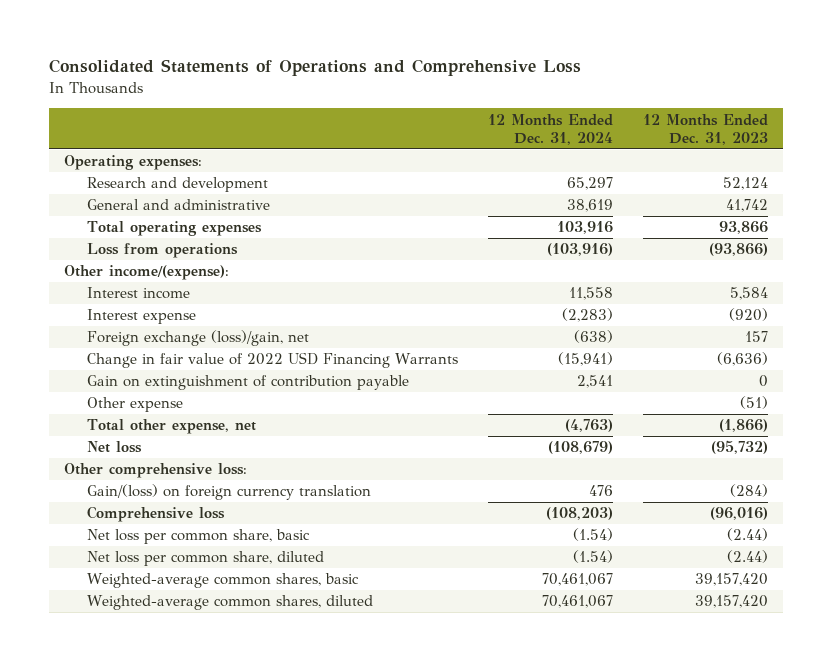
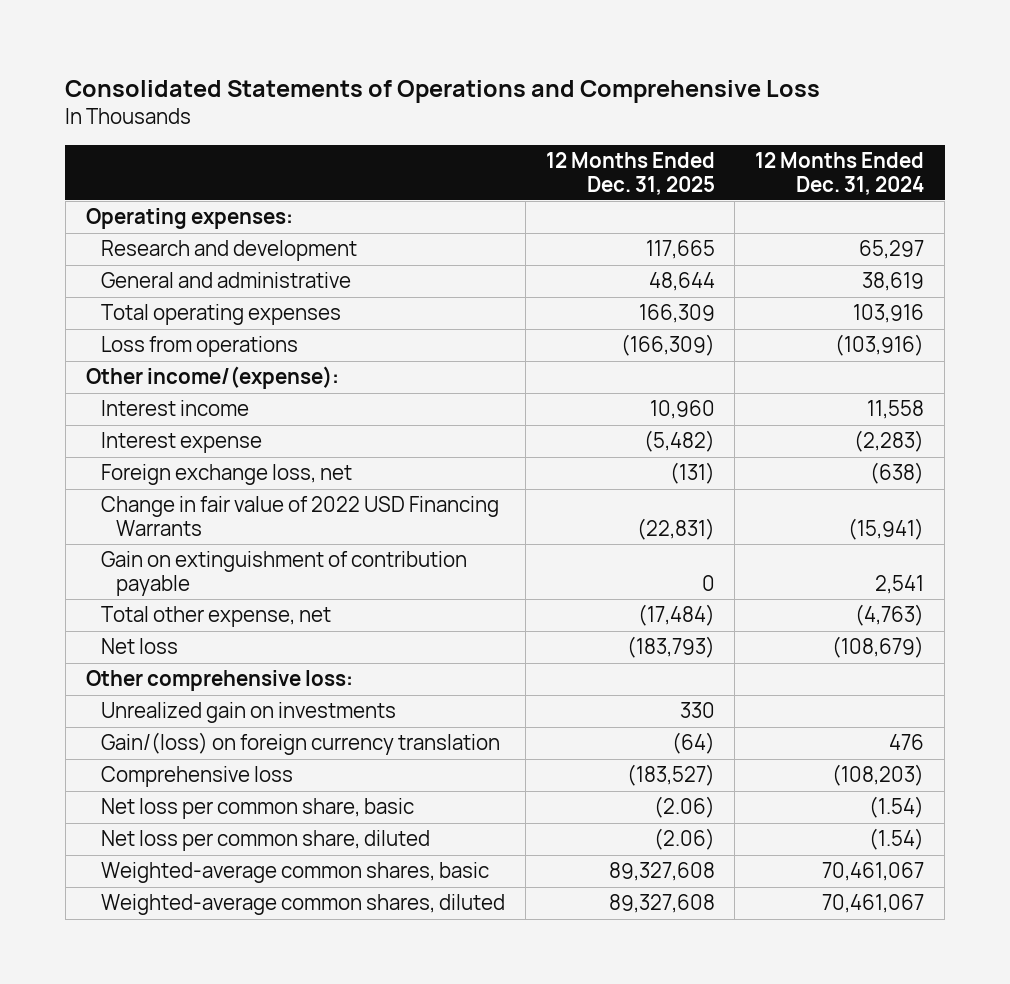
[642,113,768,145] 12 Months Ended Dec. 31, 2023 -> none
none -> [545,152,715,195] 12 Months Ended Dec. 31, 2025
[86,330,309,347] Foreign exchange (loss)/gain, net -> [100,464,352,486] Foreign exchange loss, net
[86,397,183,413] Other expense -> none
none -> [100,702,396,724] Unrealized gain on investments

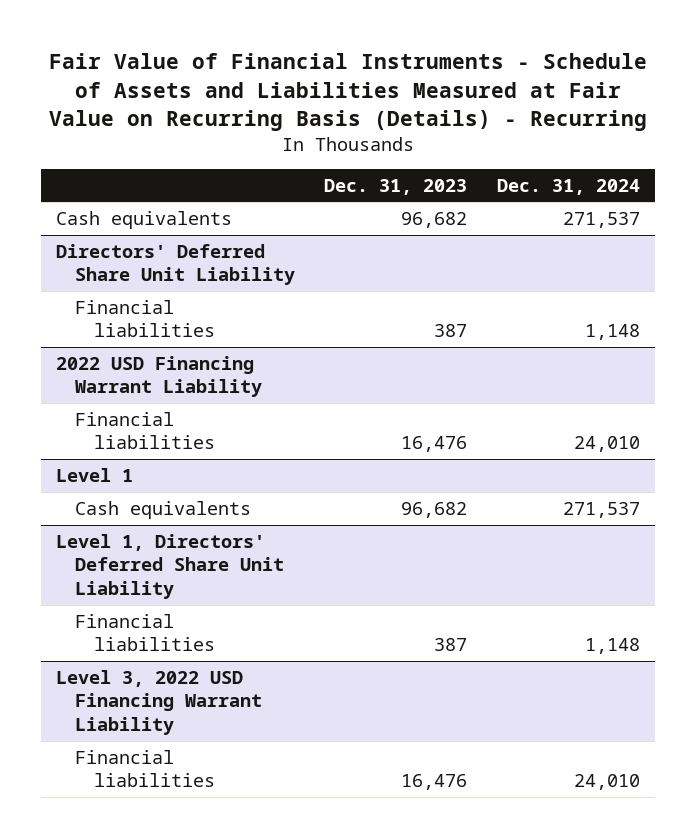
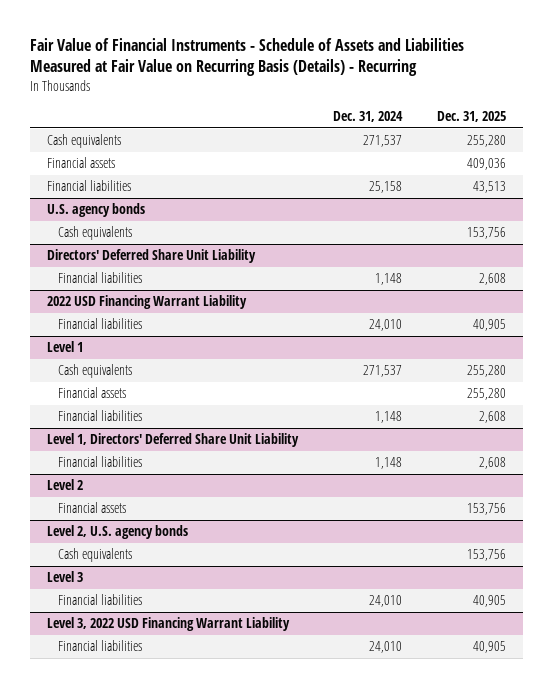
[324,178,468,195] Dec. 31, 2023 -> none
none -> [436,111,506,123] Dec. 31, 2025
none -> [47,157,116,169] Financial assets
none -> [47,180,132,192] Financial liabilities
none -> [47,203,146,218] U.S. agency bonds
none -> [57,226,132,241] Cash equivalents
none -> [57,387,126,399] Financial assets
none -> [57,410,142,422] Financial liabilities
none -> [47,479,84,491] Level 2
none -> [57,502,126,514] Financial assets
none -> [47,525,189,540] Level 2, U.S. agency bonds
none -> [57,548,132,563] Cash equivalents
none -> [47,571,84,583] Level 3
none -> [57,594,142,606] Financial liabilities

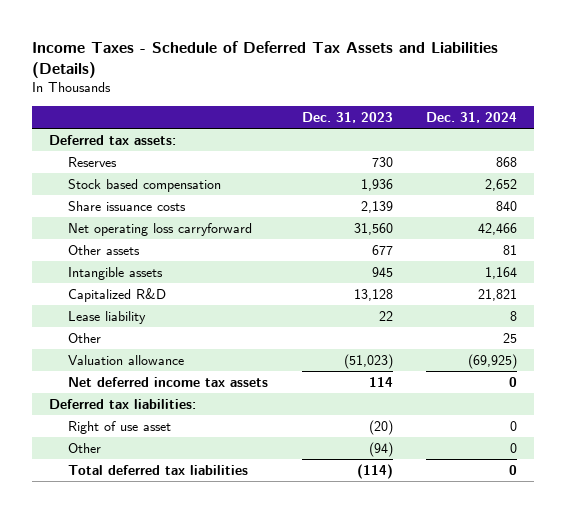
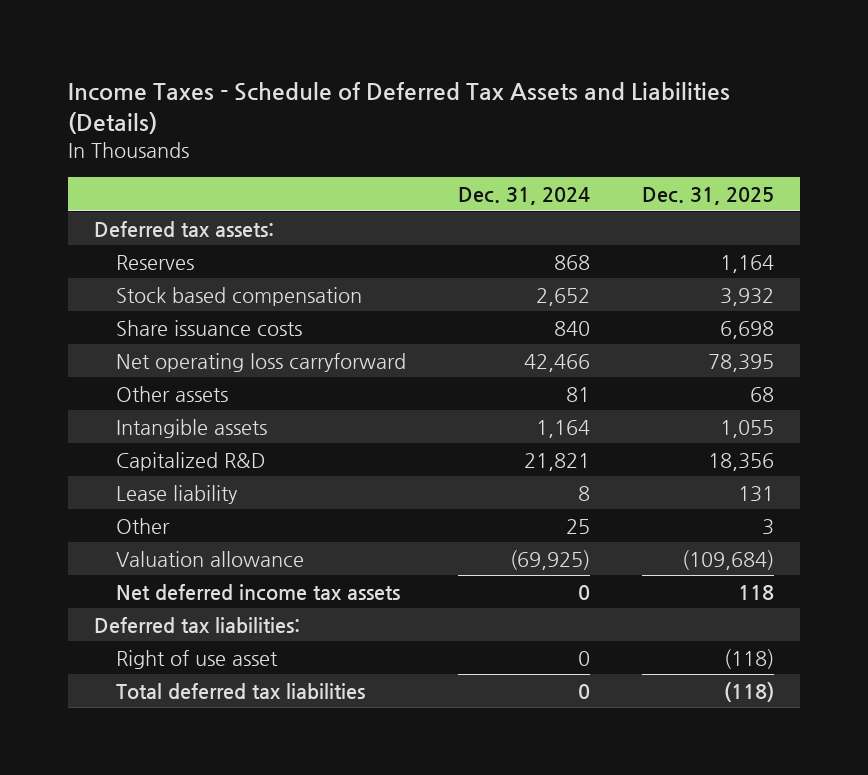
[301,111,393,123] Dec. 31, 2023 -> none
none -> [642,186,775,205] Dec. 31, 2025
[67,442,101,453] Other -> none

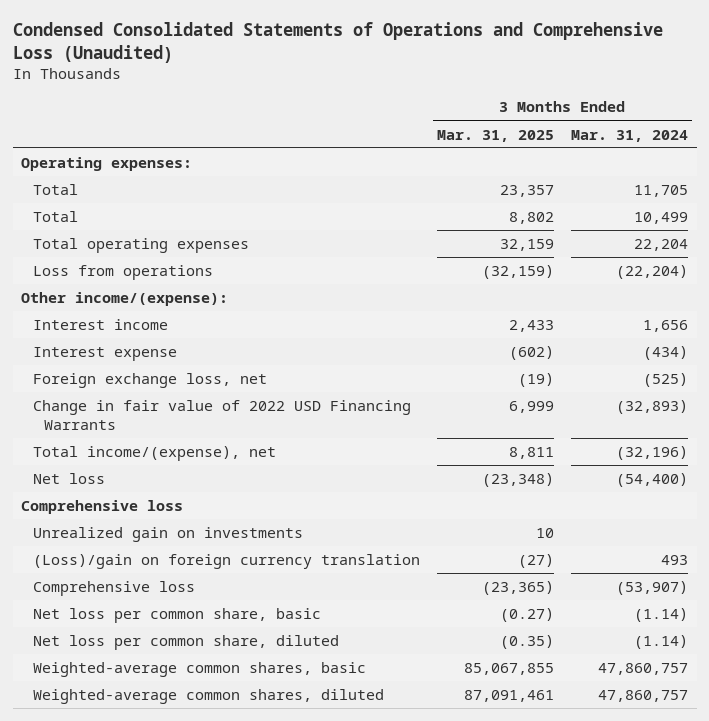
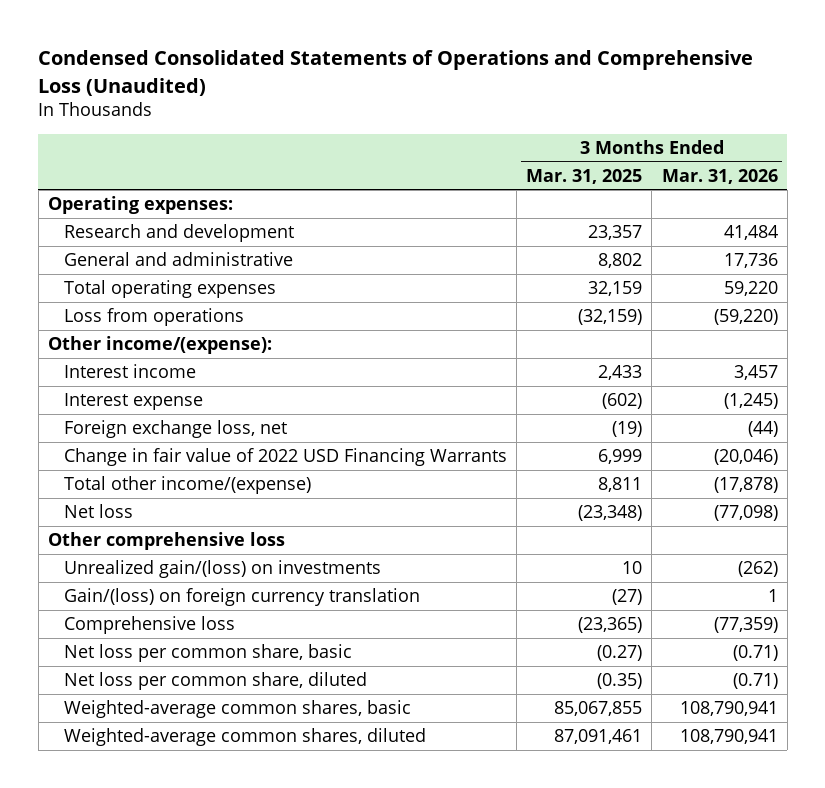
[570,129,688,142] Mar. 31, 2024 -> none
none -> [661,168,778,184] Mar. 31, 2026
[32,183,78,195] Total -> [63,224,294,243] Research and development
[32,210,78,222] Total -> [63,252,293,267] General and administrative
[32,445,276,461] Total income/(expense), net -> [63,476,311,495] Total other income/(expense)
[21,499,184,514] Comprehensive loss -> [47,532,285,551] Other comprehensive loss
[32,526,303,542] Unrealized gain on investments -> [63,560,381,579] Unrealized gain/(loss) on investments
[32,553,420,569] (Loss)/gain on foreign currency translation -> [63,588,420,607] Gain/(loss) on foreign currency translation

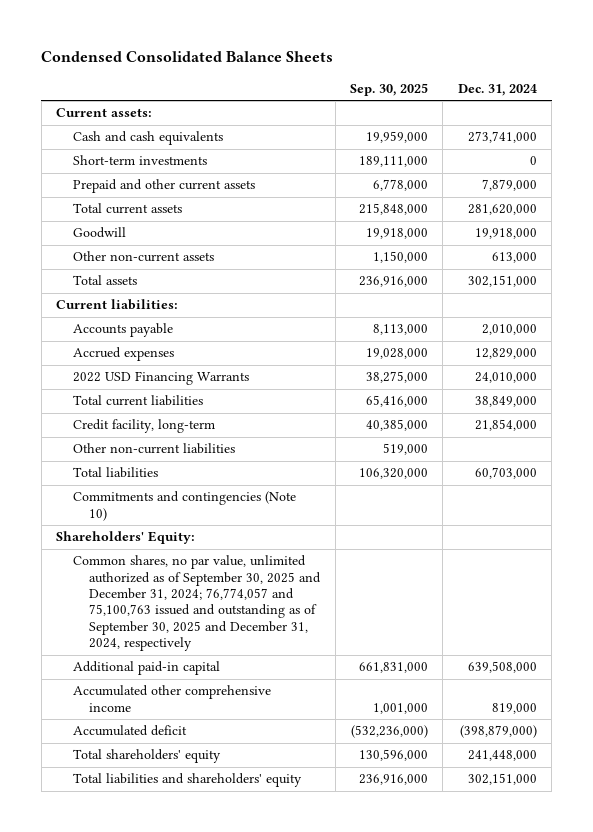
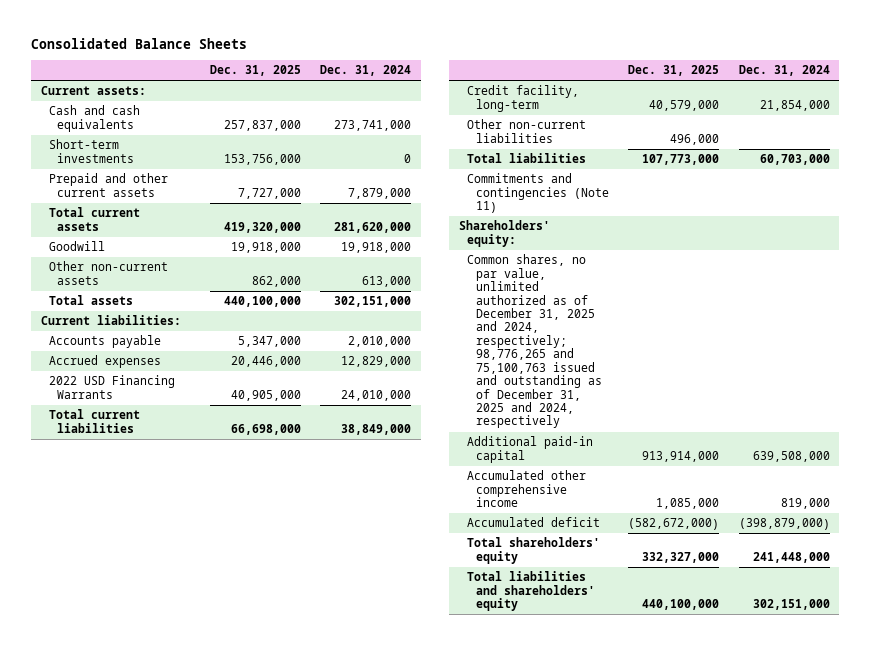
[41,51,334,63] Condensed Consolidated Balance Sheets -> [31,37,248,49] Consolidated Balance Sheets
[349,82,428,96] Sep. 30, 2025 -> none
none -> [209,65,301,77] Dec. 31, 2025
[72,491,296,521] Commitments and contingencies (Note 10) -> [467,173,609,214] Commitments and contingencies (Note 11)
[55,531,195,545] Shareholders' Equity: -> [459,220,551,247] Shareholders' equity:
[72,555,322,652] Common shares, no par value, unlimited authorized as of September 30, 2025 and December 31, 2024; 76,774,057 and 75,100,763 issued and outstanding as of September 30, 2025 and December 31, 2024, respectively -> [467,254,602,429] Common shares, no par value, unlimited authorized as of December 31, 2025 and 2024, respectively; 98,776,265 and 75,100,763 issued and outstanding as of December 31, 2025 and 2024, respectively

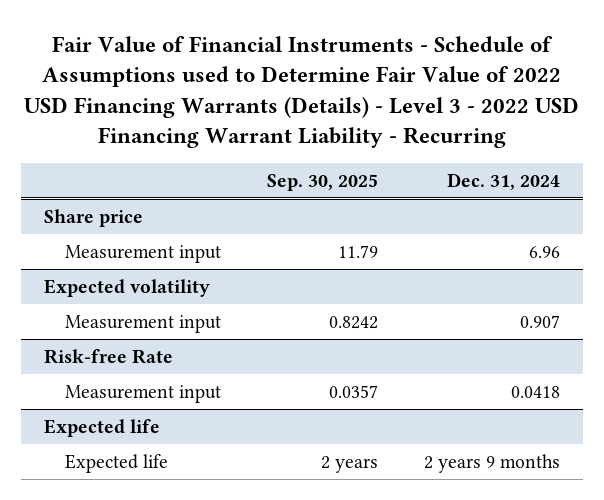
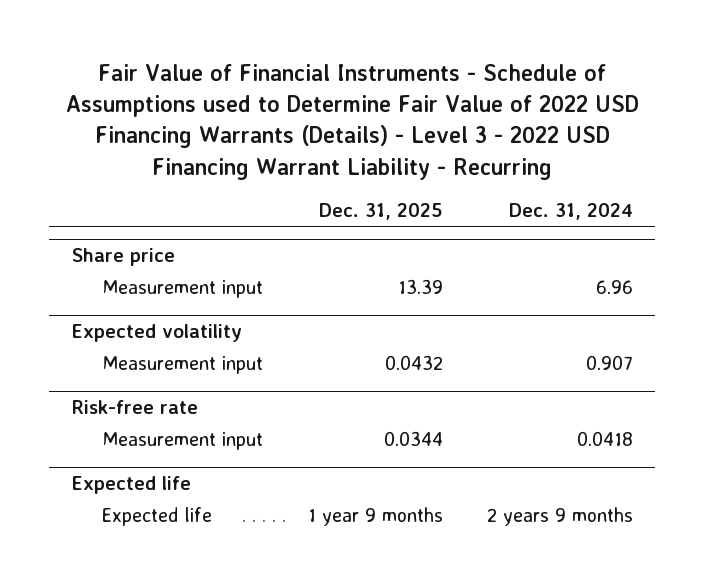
[267,173,379,191] Sep. 30, 2025 -> none
none -> [318,203,443,221] Dec. 31, 2025
[44,348,174,364] Risk-free Rate -> [71,399,198,414] Risk-free rate

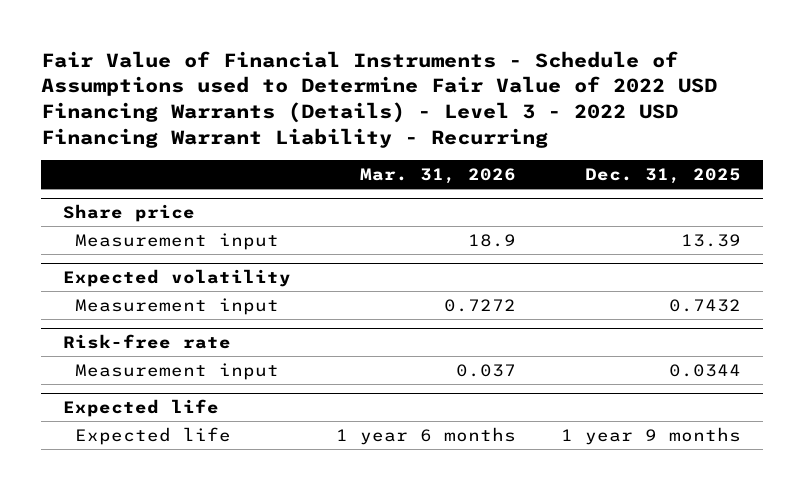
[508,203,633,221] Dec. 31, 2024 -> none
none -> [360,168,517,185] Mar. 31, 2026
[384,354,443,370] 0.0432 -> [668,298,741,312] 0.7432

